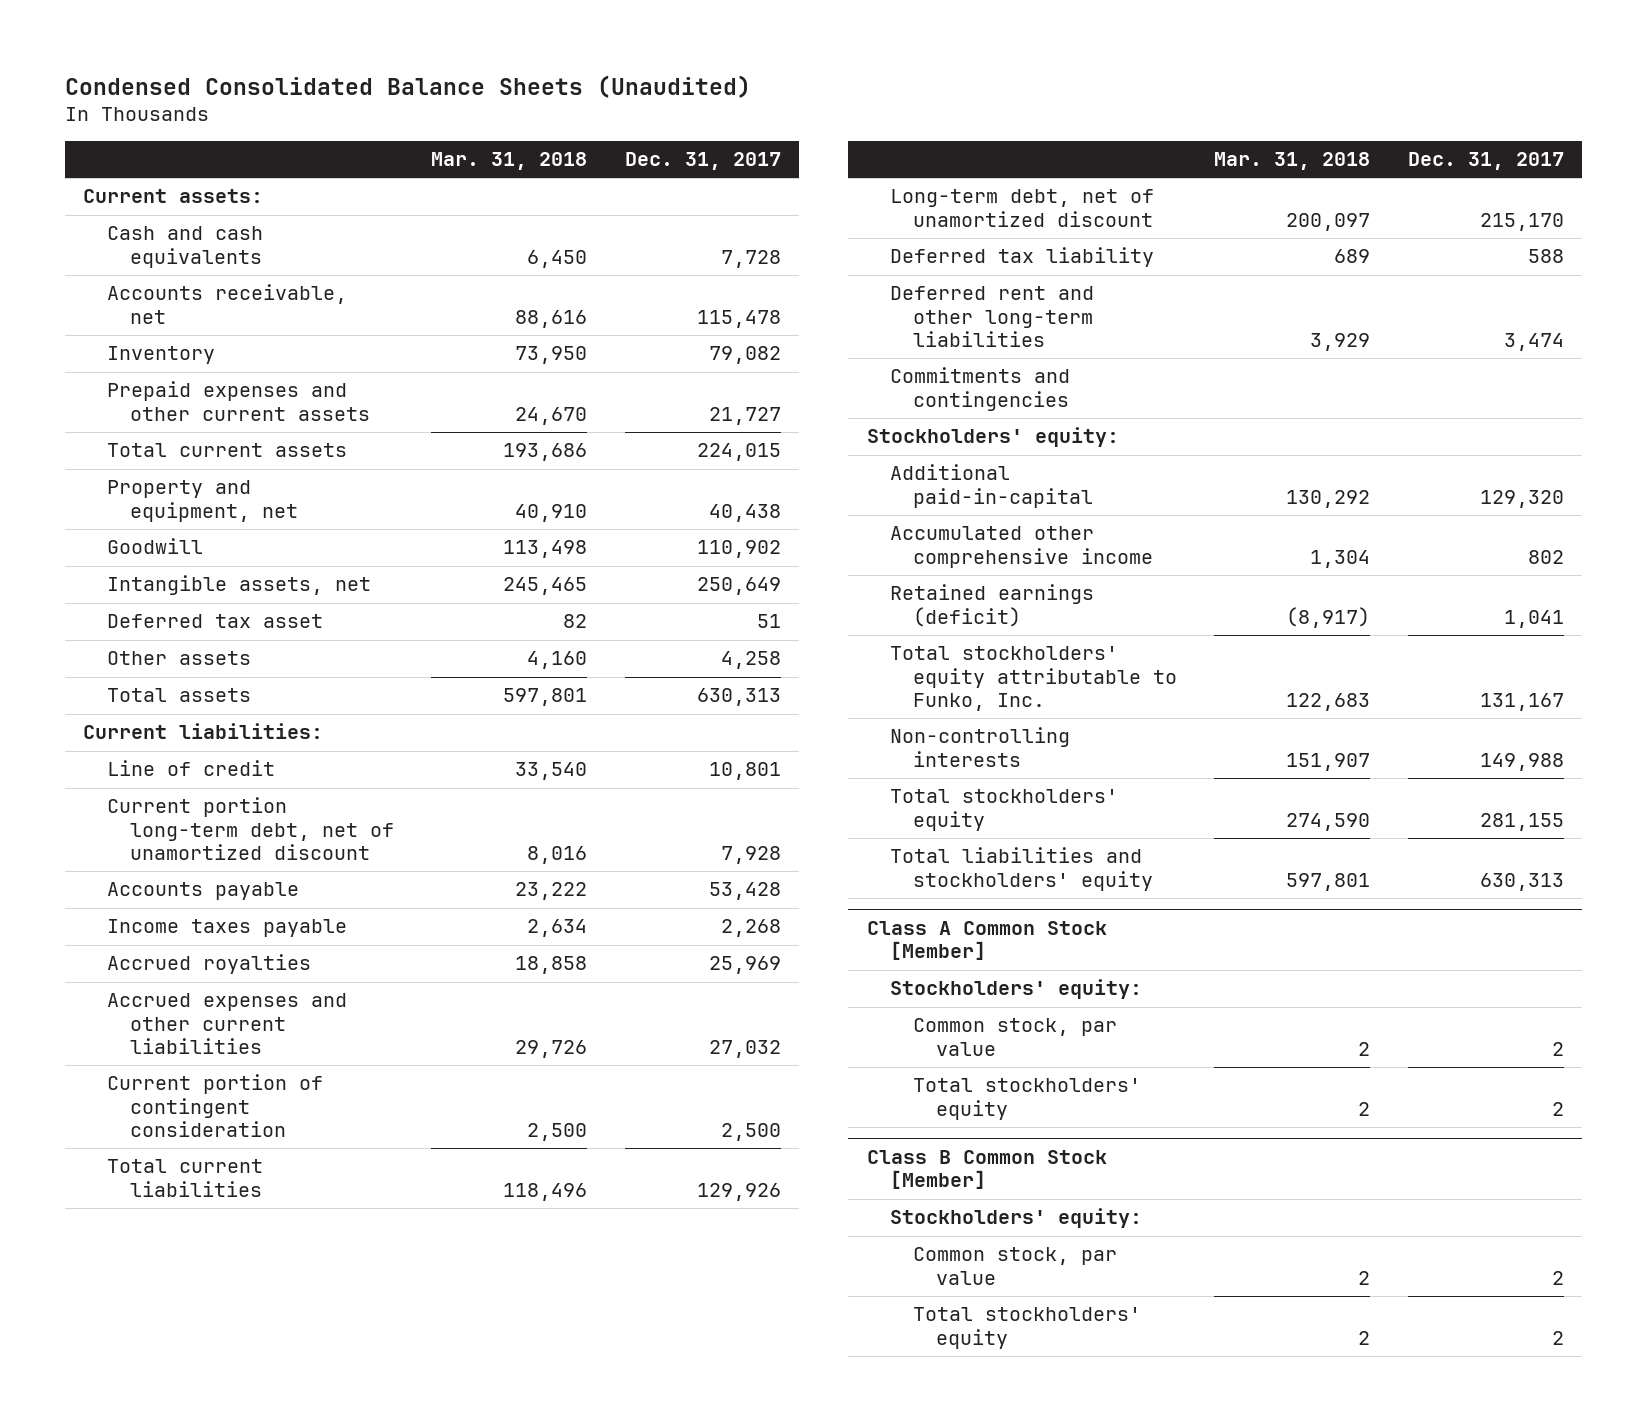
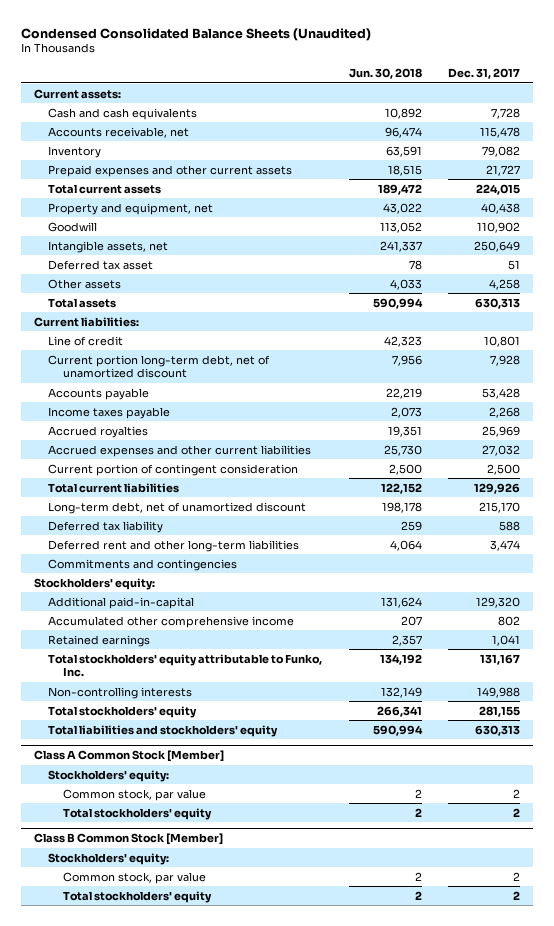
[431,152,588,171] Mar. 31, 2018 -> none
none -> [348,67,422,79] Jun. 30, 2018
[889,584,1094,627] Retained earnings (deficit) -> [48,634,151,647] Retained earnings

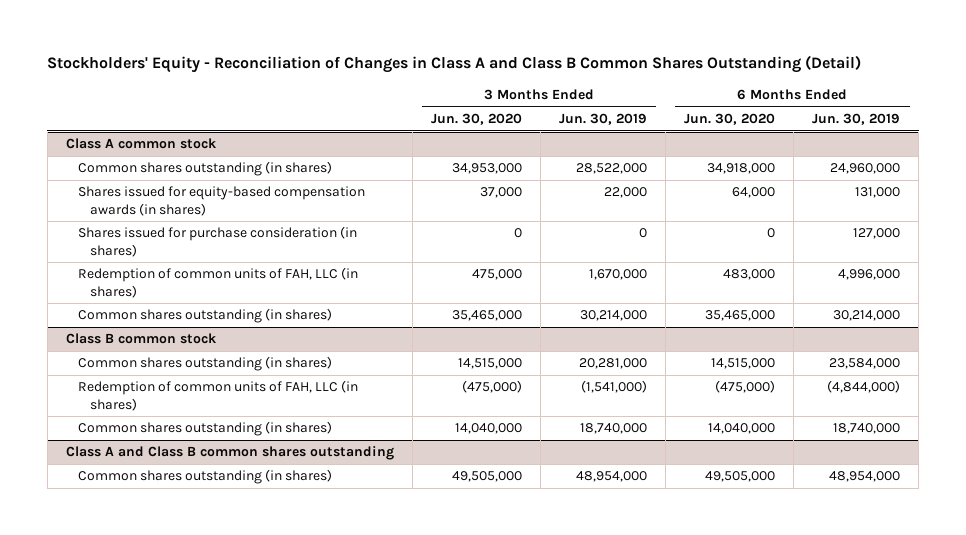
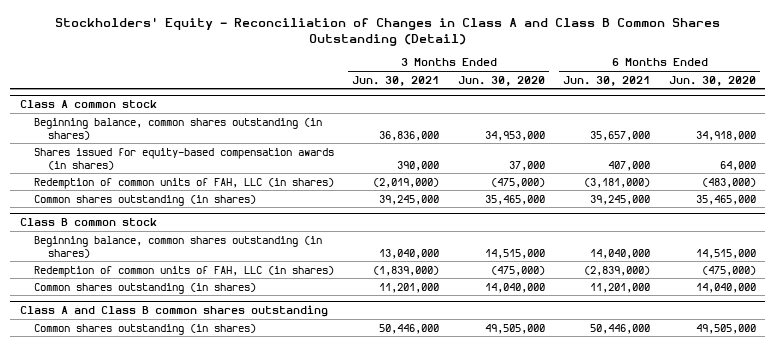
[558,112,647,125] Jun. 30, 2019 -> none
[812,112,901,125] Jun. 30, 2019 -> none
none -> [352,75,440,86] Jun. 30, 2021
none -> [563,75,651,86] Jun. 30, 2021
[77,161,332,177] Common shares outstanding (in shares) -> [33,117,322,140] Beginning balance, common shares outstanding (in shares)
[77,226,357,257] Shares issued for purchase consideration (in shares) -> none
[471,269,522,281] 475,000 -> [490,177,545,188] (475,000)
[723,269,776,281] 483,000 -> [701,177,756,188] (483,000)
[77,356,332,372] Common shares outstanding (in shares) -> [33,235,322,258] Beginning balance, common shares outstanding (in shares)

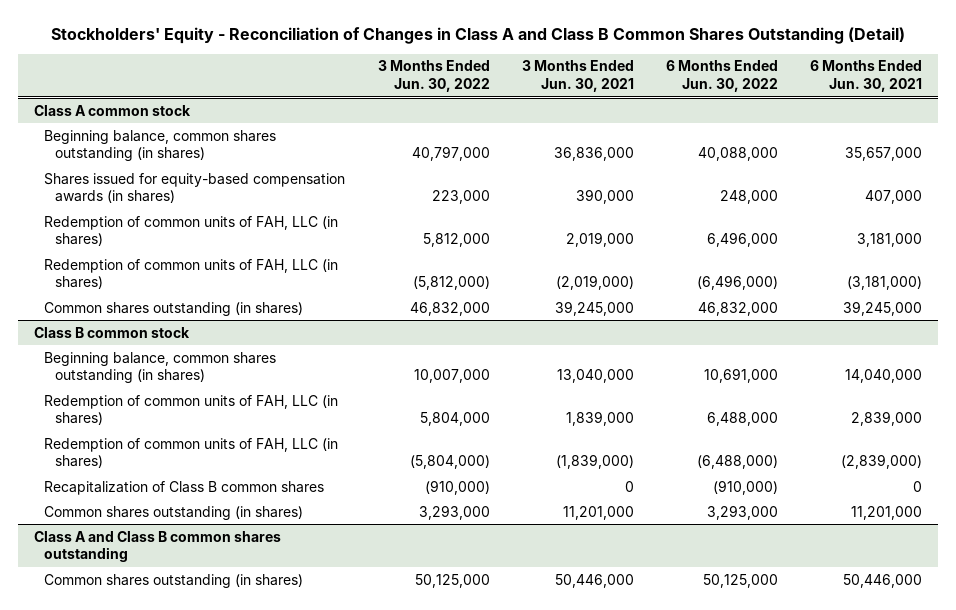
[457,75,545,86] Jun. 30, 2020 -> none
[668,75,756,86] Jun. 30, 2020 -> none
none -> [377,60,490,93] 3 Months Ended Jun. 30, 2022
none -> [665,60,778,93] 6 Months Ended Jun. 30, 2022
none -> [44,215,339,247] Redemption of common units of FAH, LLC (in shares)
none -> [44,394,339,426] Redemption of common units of FAH, LLC (in shares)
none -> [44,480,325,495] Recapitalization of Class B common shares

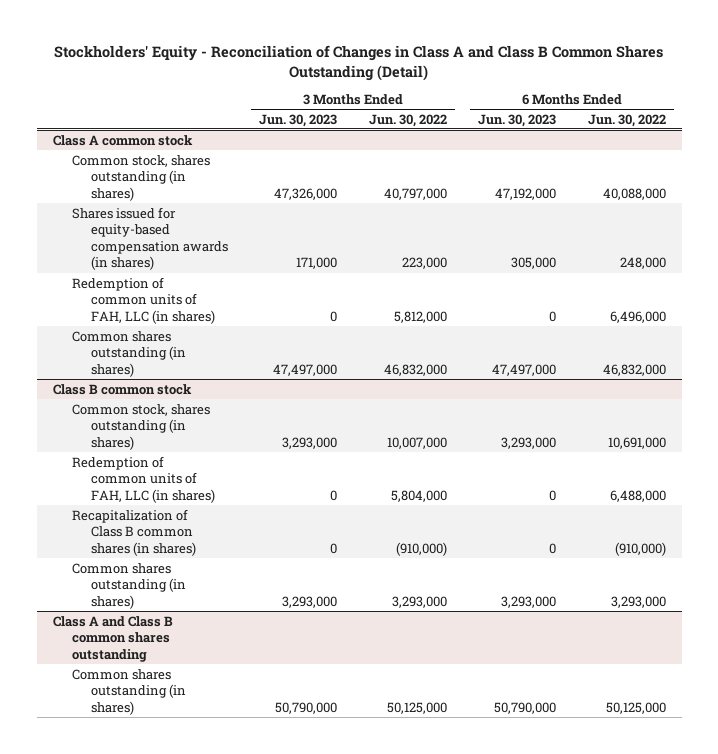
[521,60,634,93] 3 Months Ended Jun. 30, 2021 -> none
[810,60,923,93] 6 Months Ended Jun. 30, 2021 -> none
none -> [259,113,338,127] Jun. 30, 2023
none -> [478,113,557,127] Jun. 30, 2023
[44,129,277,162] Beginning balance, common shares outstanding (in shares) -> [71,154,210,201] Common stock, shares outstanding (in shares)
[44,258,339,290] Redemption of common units of FAH, LLC (in shares) -> none
[44,351,277,384] Beginning balance, common shares outstanding (in shares) -> [71,403,210,450] Common stock, shares outstanding (in shares)
[44,437,339,469] Redemption of common units of FAH, LLC (in shares) -> none
[44,480,325,495] Recapitalization of Class B common shares -> [71,508,196,556] Recapitalization of Class B common shares (in shares)

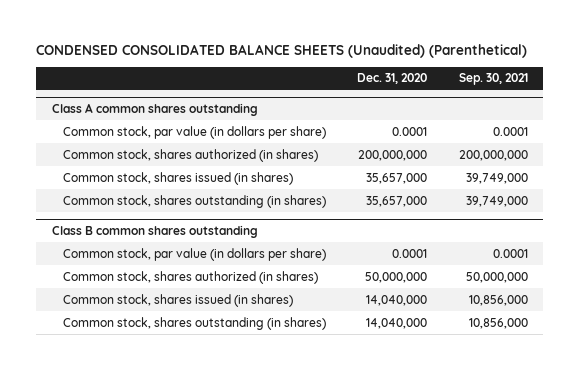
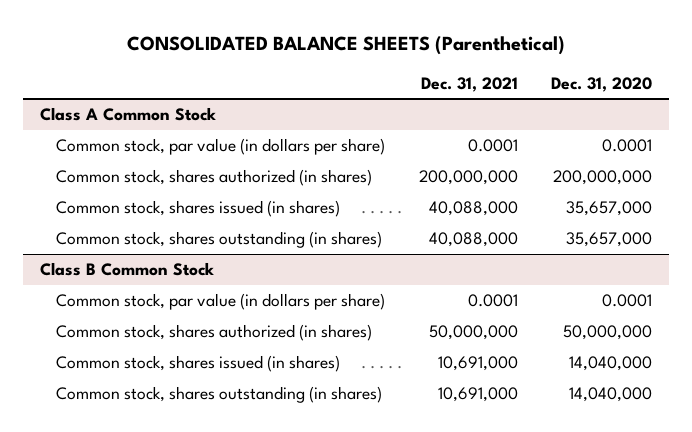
[36,43,528,58] CONDENSED CONSOLIDATED BALANCE SHEETS (Unaudited) (Parenthetical) -> [126,36,565,56] CONSOLIDATED BALANCE SHEETS (Parenthetical)
[458,73,528,86] Sep. 30, 2021 -> none
none -> [420,76,518,92] Dec. 31, 2021
[52,102,259,116] Class A common shares outstanding -> [39,107,216,122] Class A Common Stock
[52,224,259,238] Class B common shares outstanding -> [39,262,214,277] Class B Common Stock

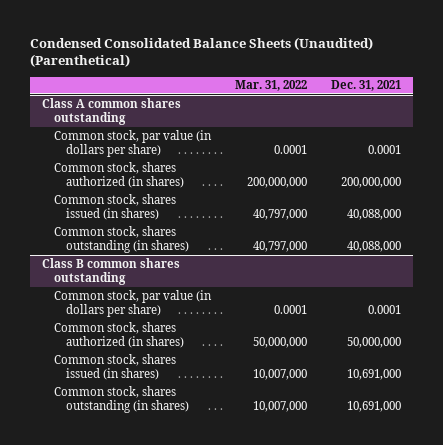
[126,36,565,56] CONSOLIDATED BALANCE SHEETS (Parenthetical) -> [30,36,374,68] Condensed Consolidated Balance Sheets (Unaudited) (Parenthetical)
[551,76,653,92] Dec. 31, 2020 -> none
none -> [234,80,307,92] Mar. 31, 2022
[39,107,216,122] Class A Common Stock -> [42,97,182,126] Class A common shares outstanding
[39,262,214,277] Class B Common Stock -> [42,257,181,286] Class B common shares outstanding

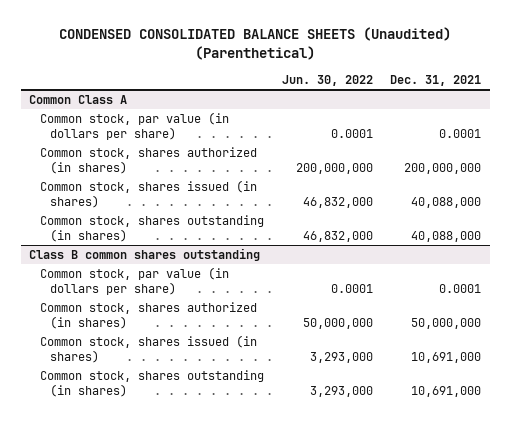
[30,36,374,68] Condensed Consolidated Balance Sheets (Unaudited) (Parenthetical) -> [59,27,452,60] CONDENSED CONSOLIDATED BALANCE SHEETS (Unaudited) (Parenthetical)
[234,80,307,92] Mar. 31, 2022 -> none
none -> [281,75,373,87] Jun. 30, 2022
[42,97,182,126] Class A common shares outstanding -> [29,95,128,105] Common Class A

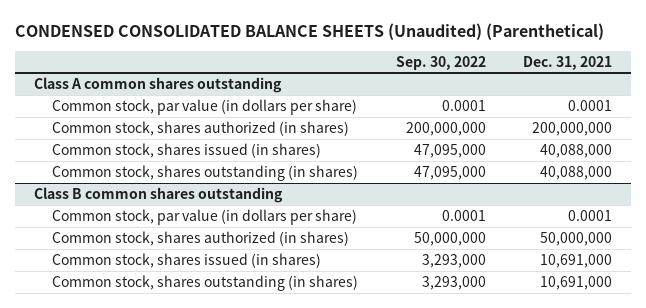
[281,75,373,87] Jun. 30, 2022 -> none
none -> [395,55,486,70] Sep. 30, 2022
[29,95,128,105] Common Class A -> [34,76,283,93] Class A common shares outstanding

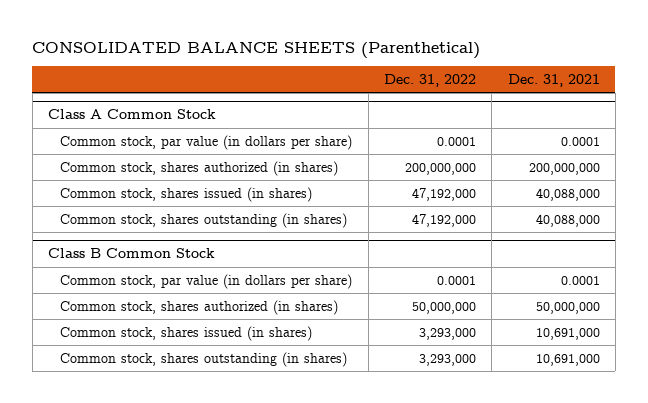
[15,22,605,40] CONDENSED CONSOLIDATED BALANCE SHEETS (Unaudited) (Parenthetical) -> [32,41,481,59] CONSOLIDATED BALANCE SHEETS (Parenthetical)
[395,55,486,70] Sep. 30, 2022 -> none
none -> [383,73,476,87] Dec. 31, 2022
[34,76,283,93] Class A common shares outstanding -> [47,109,216,120] Class A Common Stock
[34,186,284,203] Class B common shares outstanding -> [47,248,215,259] Class B Common Stock

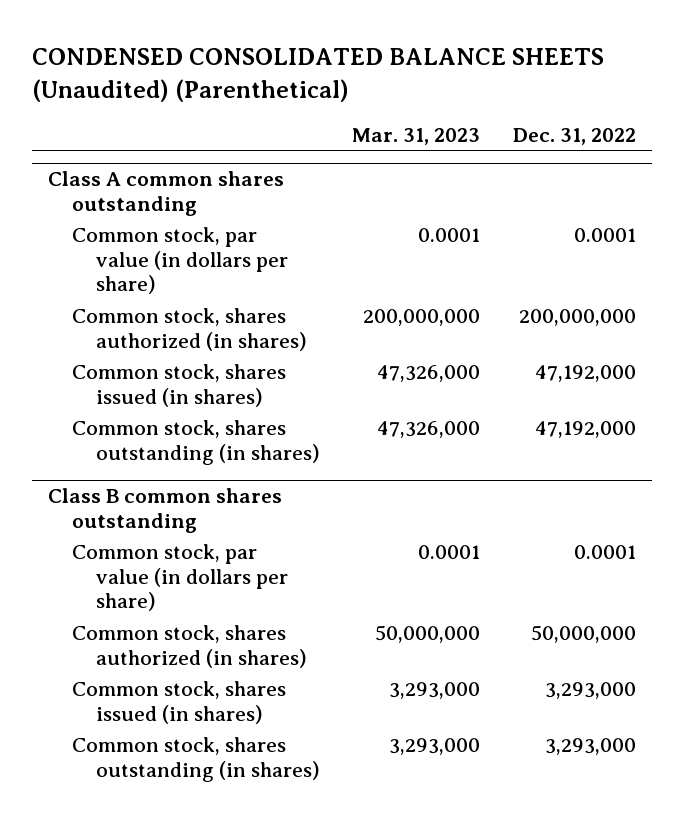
[32,41,481,59] CONSOLIDATED BALANCE SHEETS (Parenthetical) -> [32,47,605,102] CONDENSED CONSOLIDATED BALANCE SHEETS (Unaudited) (Parenthetical)
[507,73,600,87] Dec. 31, 2021 -> none
none -> [352,127,481,145] Mar. 31, 2023
[47,109,216,120] Class A Common Stock -> [48,171,285,216] Class A common shares outstanding
[47,248,215,259] Class B Common Stock -> [48,488,283,533] Class B common shares outstanding

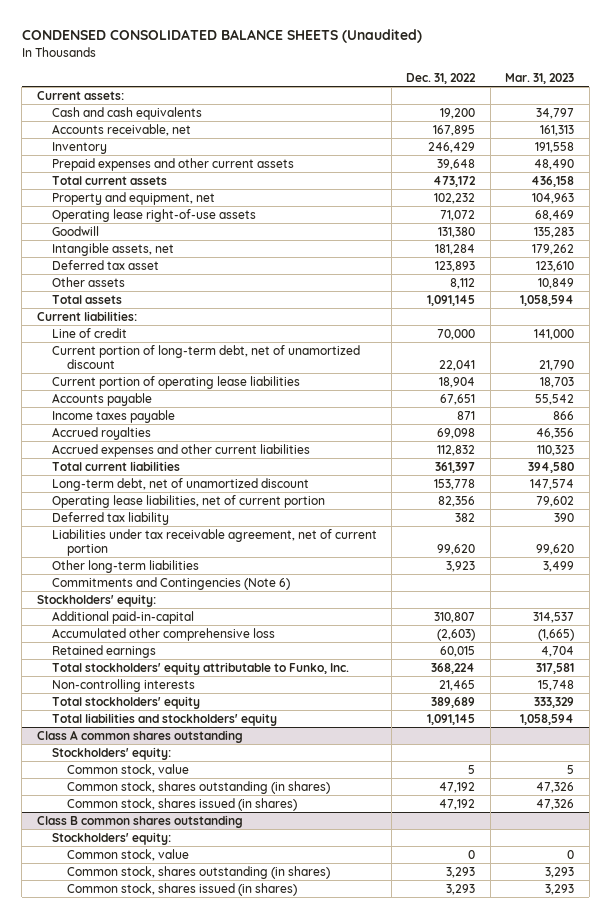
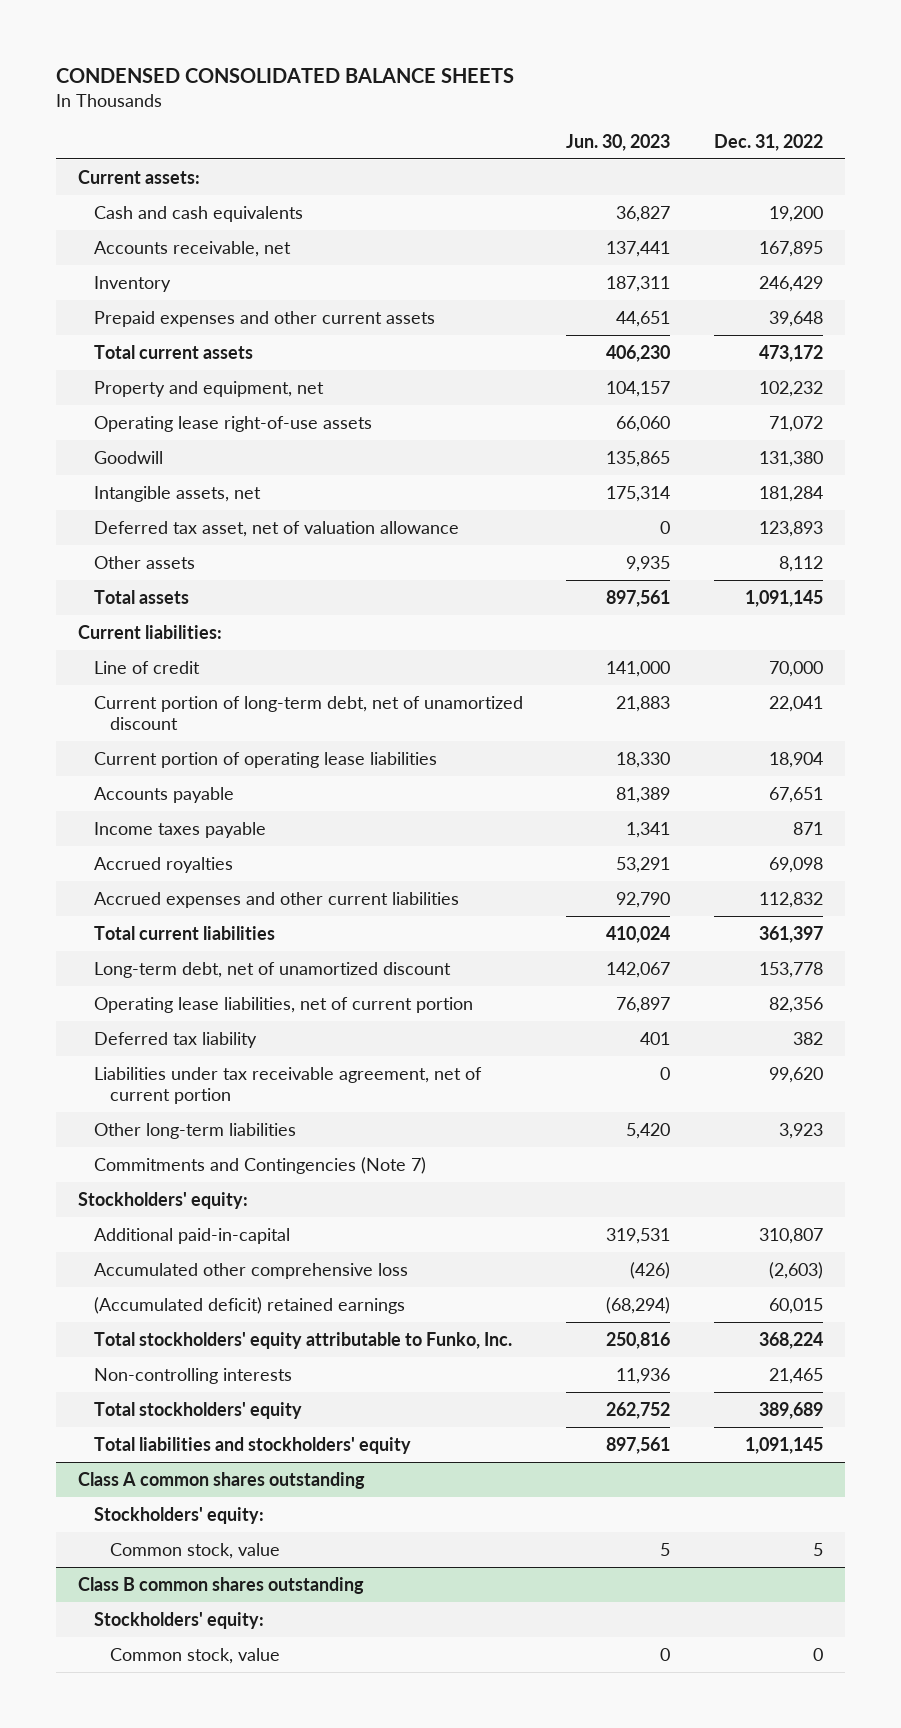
[21,29,422,44] CONDENSED CONSOLIDATED BALANCE SHEETS (Unaudited) -> [56,68,515,84] CONDENSED CONSOLIDATED BALANCE SHEETS
[505,72,575,84] Mar. 31, 2023 -> none
none -> [566,133,671,151] Jun. 30, 2023
[51,259,159,270] Deferred tax asset -> [93,520,459,537] Deferred tax asset, net of valuation allowance
[51,576,290,590] Commitments and Contingencies (Note 6) -> [93,1156,426,1174] Commitments and Contingencies (Note 7)
[51,644,156,658] Retained earnings -> [93,1296,405,1314] (Accumulated deficit) retained earnings
[66,780,330,794] Common stock, shares outstanding (in shares) -> none
[66,797,297,811] Common stock, shares issued (in shares) -> none
[66,865,330,879] Common stock, shares outstanding (in shares) -> none
[66,882,297,896] Common stock, shares issued (in shares) -> none

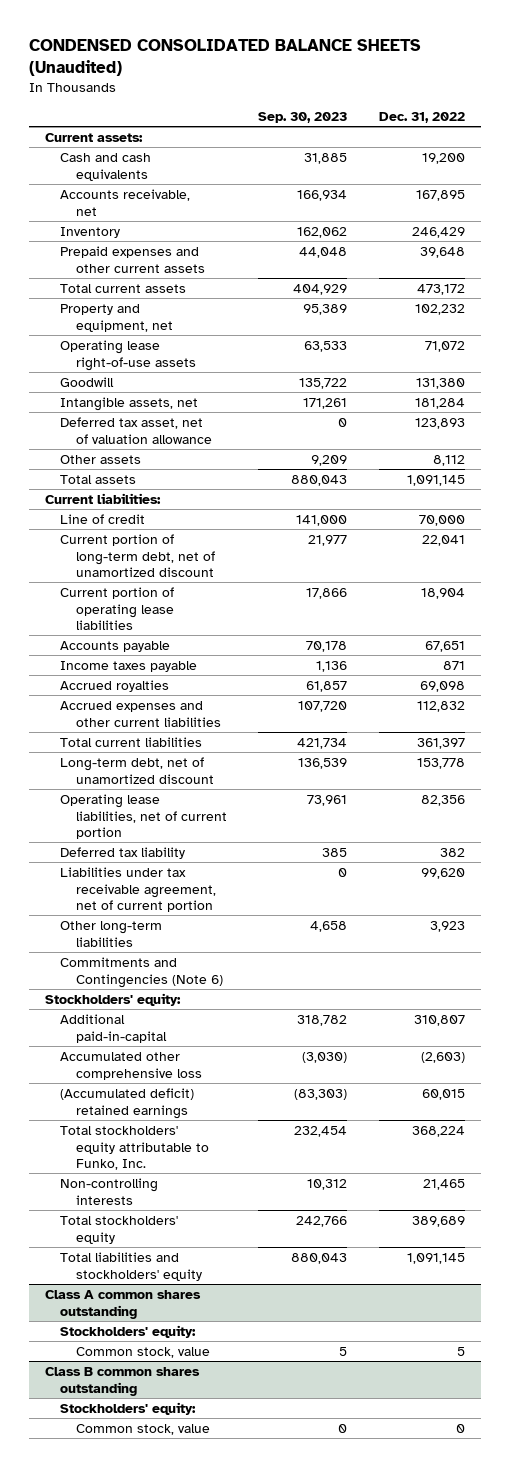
[56,68,515,84] CONDENSED CONSOLIDATED BALANCE SHEETS -> [28,38,421,76] CONDENSED CONSOLIDATED BALANCE SHEETS (Unaudited)
[566,133,671,151] Jun. 30, 2023 -> none
none -> [258,112,348,124] Sep. 30, 2023
[93,1156,426,1174] Commitments and Contingencies (Note 7) -> [60,957,223,988] Commitments and Contingencies (Note 6)

